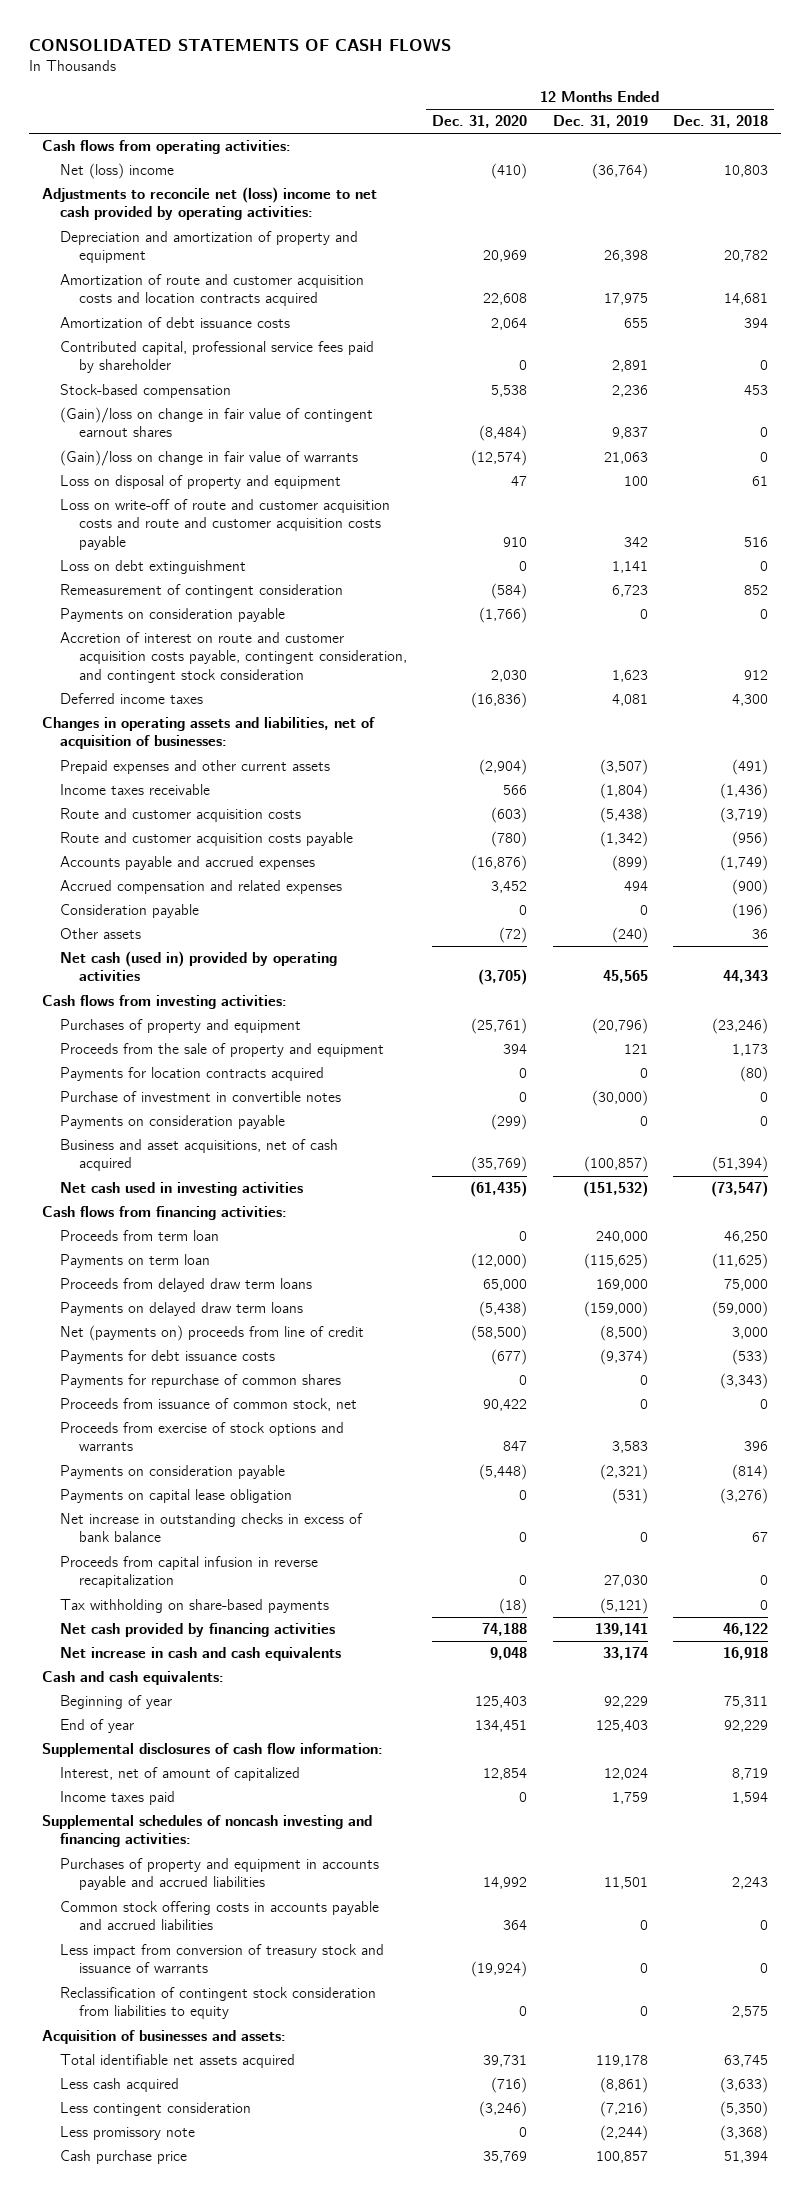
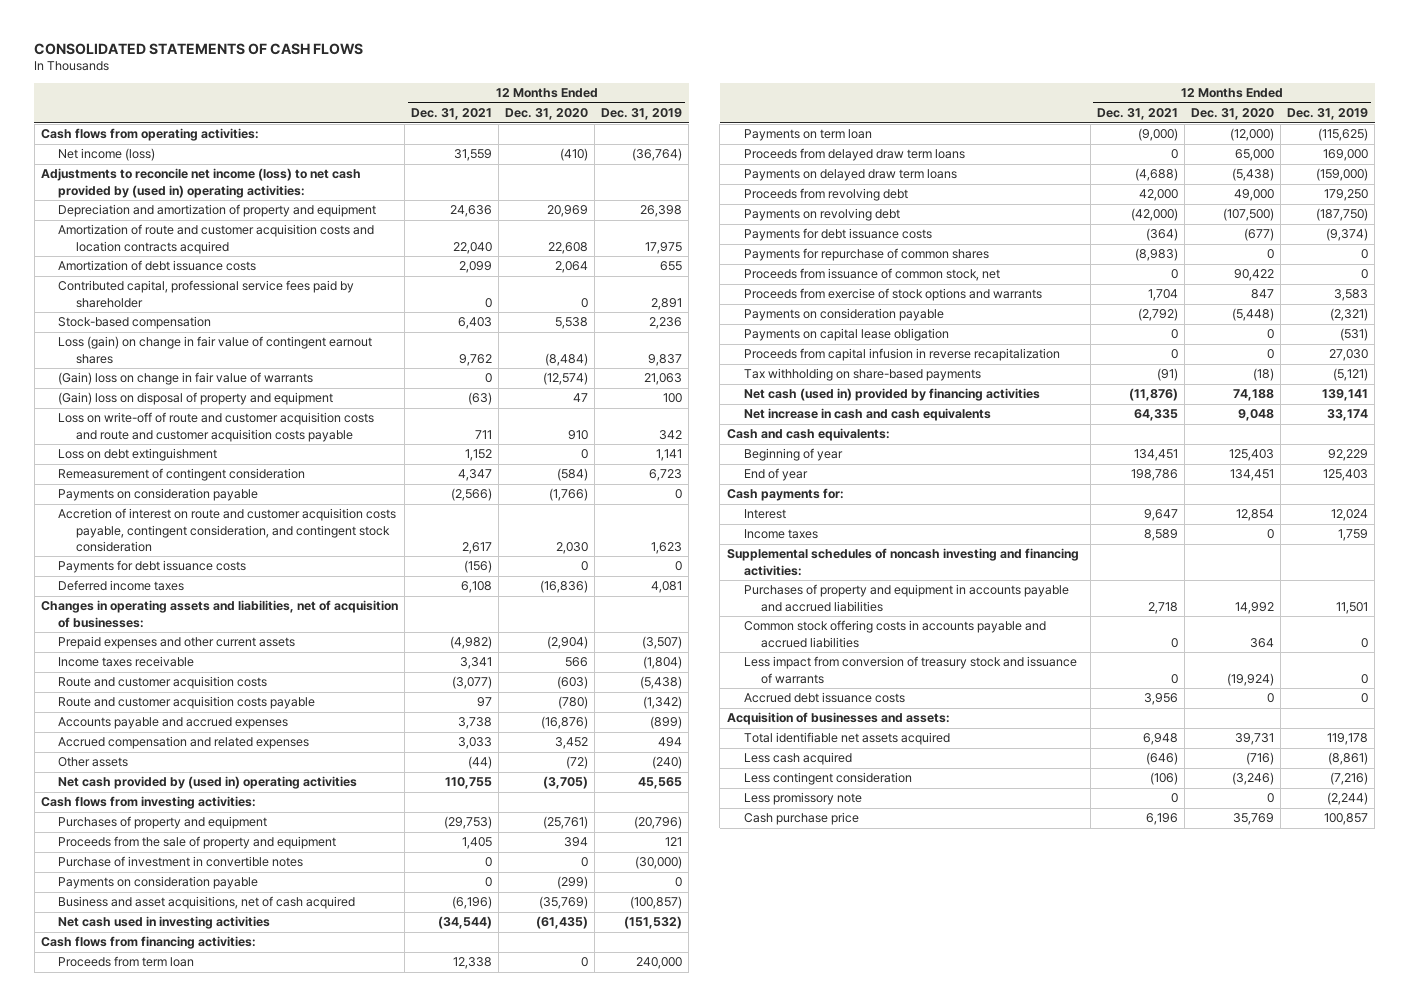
[672,115,768,129] Dec. 31, 2018 -> none
none -> [410,108,492,121] Dec. 31, 2021
[60,163,175,180] Net (loss) income -> [58,148,156,162] Net income (loss)
[41,187,377,221] Adjustments to reconcile net (loss) income to net cash provided by operating activities: -> [40,168,361,198] Adjustments to reconcile net income (loss) to net cash provided by (used in) operating activities:
[60,407,374,438] (Gain)/loss on change in fair value of contingent earnout shares -> [58,336,373,364] Loss (gain) on change in fair value of contingent earnout shares
[60,450,359,467] (Gain)/loss on change in fair value of warrants -> [58,372,314,386] (Gain) loss on change in fair value of warrants
[60,475,342,490] Loss on disposal of property and equipment -> [58,392,334,406] (Gain) loss on disposal of property and equipment
none -> [58,560,247,574] Payments for debt issuance costs
[60,904,200,919] Consideration payable -> none
[60,951,338,982] Net cash (used in) provided by operating activities -> [58,776,358,790] Net cash provided by (used in) operating activities
[60,1067,325,1082] Payments for location contracts acquired -> none
[60,1325,365,1342] Net (payments on) proceeds from line of credit -> none
none -> [744,188,909,202] Proceeds from revolving debt
none -> [744,208,901,222] Payments on revolving debt
[60,1513,364,1543] Net increase in outstanding checks in excess of bank balance -> none
[60,1623,336,1638] Net cash provided by financing activities -> [744,388,1041,402] Net cash (used in) provided by financing activities
[41,1743,383,1758] Supplemental disclosures of cash flow information: -> none
none -> [726,488,844,502] Cash payments for:
[60,1767,301,1782] Interest, net of amount of capitalized -> [744,509,787,520] Interest
[60,1791,176,1806] Income taxes paid -> [744,529,819,540] Income taxes
[60,1987,377,2020] Reclassification of contingent stock consideration from liabilities to equity -> none
none -> [744,692,906,704] Accrued debt issuance costs

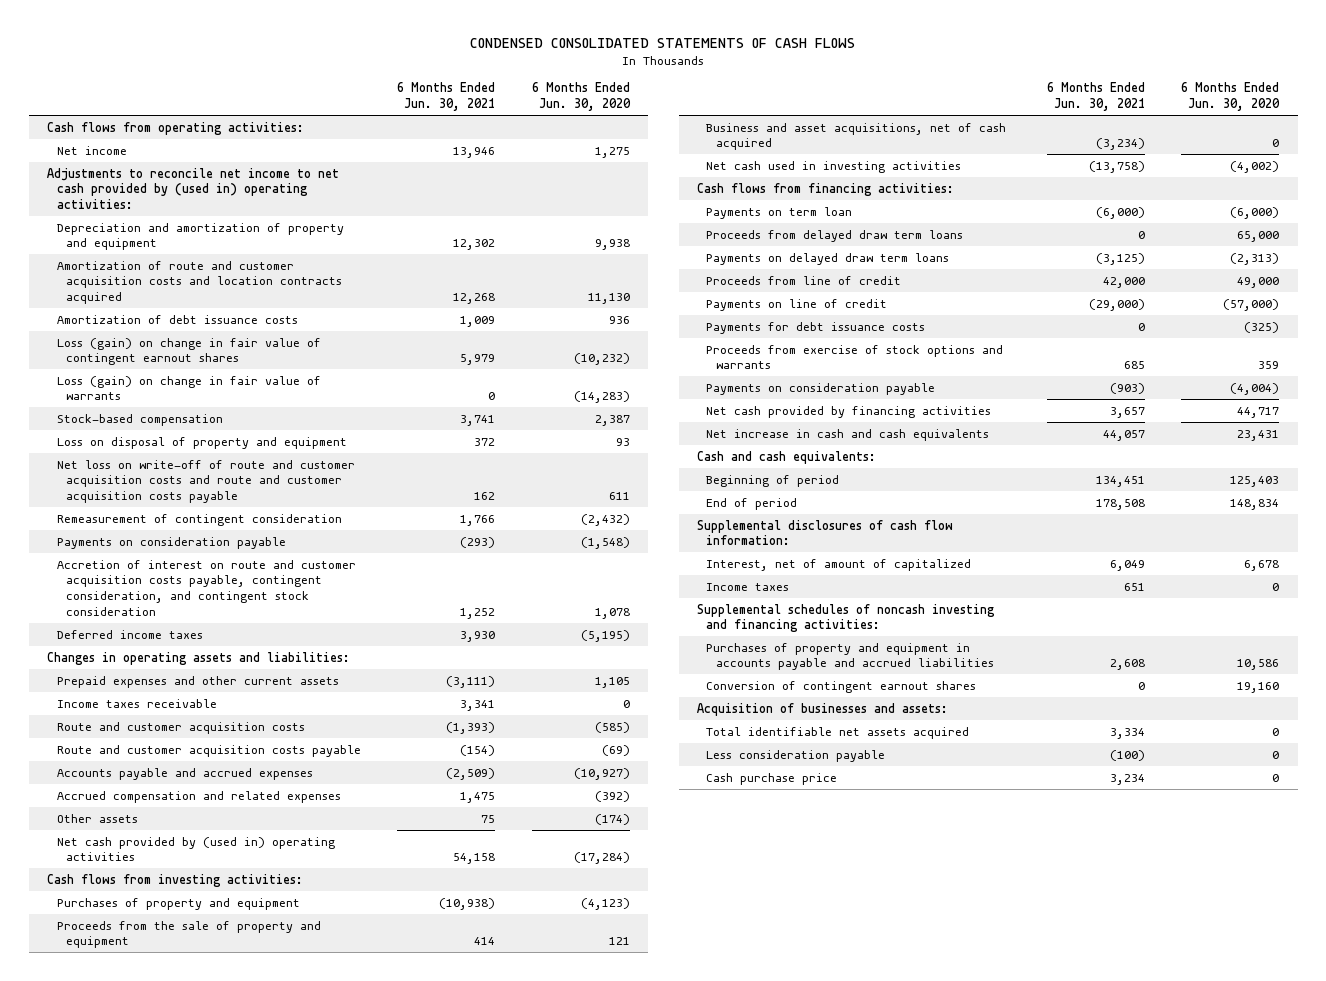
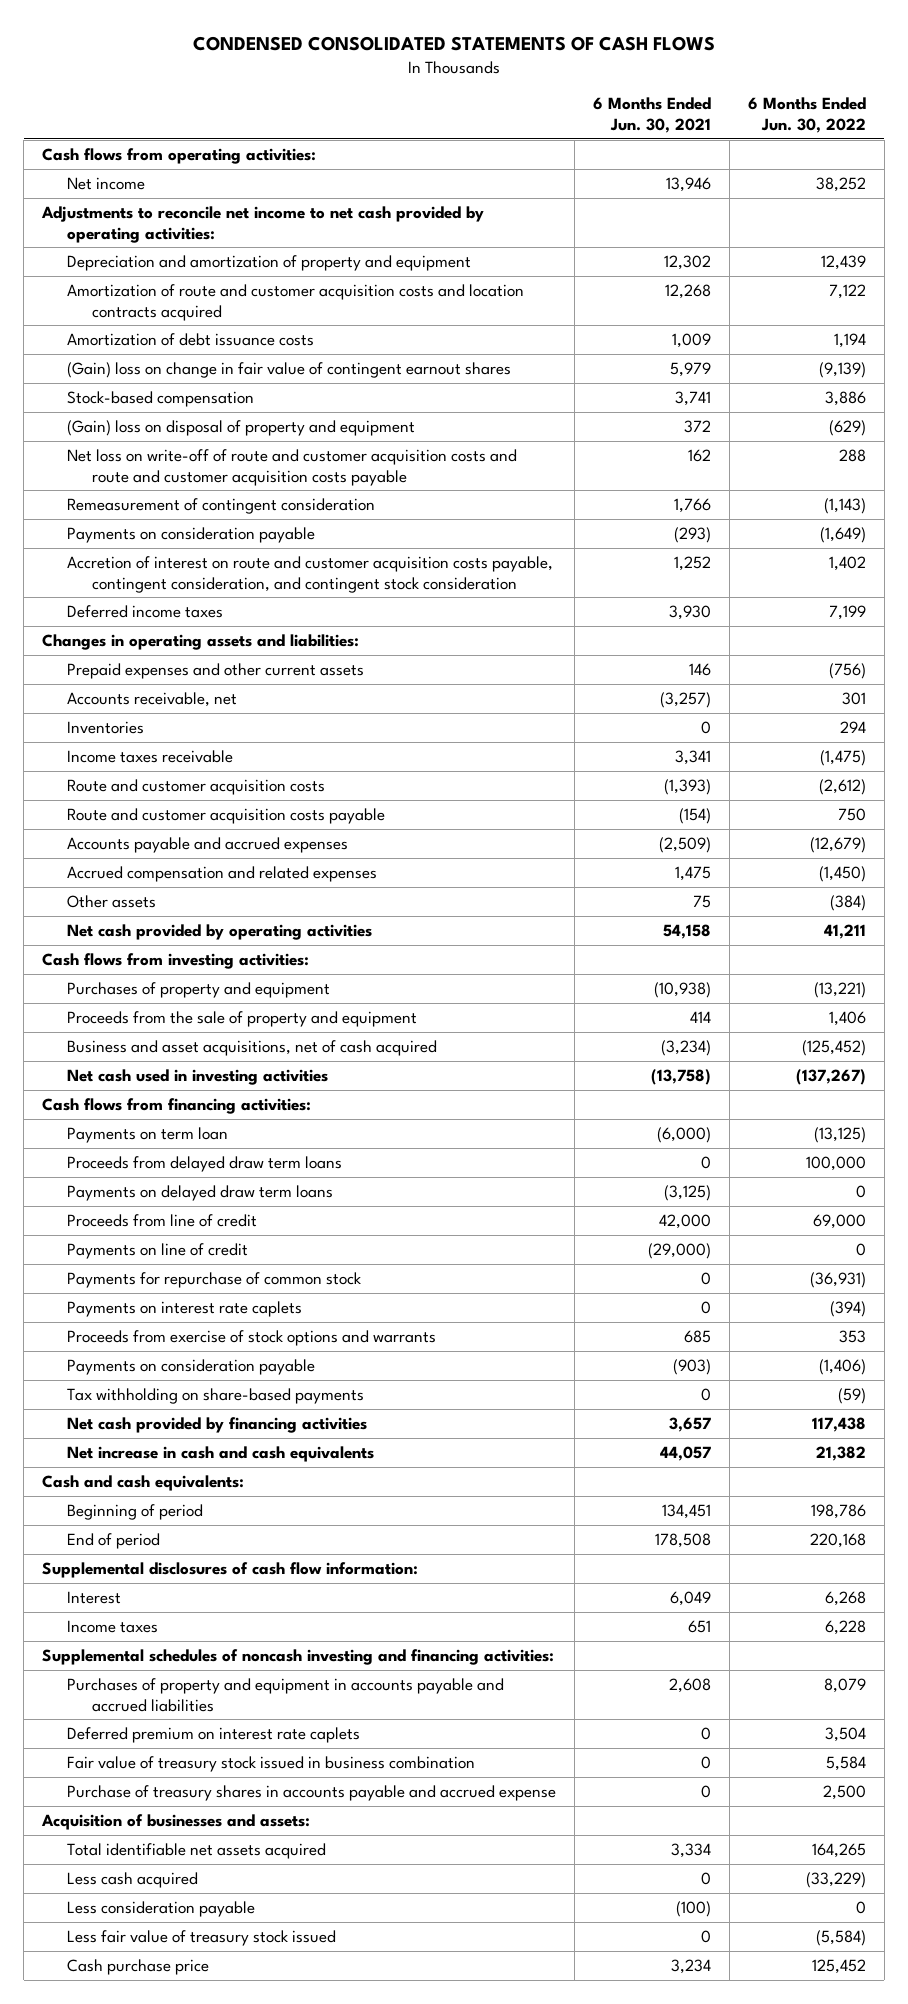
[531,82,631,112] 6 Months Ended Jun. 30, 2020 -> none
none -> [747,97,866,134] 6 Months Ended Jun. 30, 2022
[47,167,340,209] Adjustments to reconcile net income to net cash provided by (used in) operating activities: -> [41,205,485,243] Adjustments to reconcile net income to net cash provided by operating activities:
[56,375,321,401] Loss (gain) on change in fair value of warrants -> none
[56,337,321,366] Loss (gain) on change in fair value of contingent earnout shares -> [67,361,512,378] (Gain) loss on change in fair value of contingent earnout shares
[56,436,347,449] Loss on disposal of property and equipment -> [67,419,416,436] (Gain) loss on disposal of property and equipment
[446,675,496,688] (3,111) -> [688,662,711,676] 146
none -> [67,691,238,707] Accounts receivable, net
none -> [67,720,145,734] Inventories
[56,836,335,862] Net cash provided by (used in) operating activities -> [67,923,373,940] Net cash provided by operating activities
[706,321,926,334] Payments for debt issuance costs -> none
none -> [67,1271,362,1288] Payments for repurchase of common stock
none -> [67,1300,303,1317] Payments on interest rate caplets
none -> [67,1387,365,1404] Tax withholding on share-based payments
[706,558,972,571] Interest, net of amount of capitalized -> [67,1590,122,1604] Interest
[706,680,977,693] Conversion of contingent earnout shares -> none
none -> [67,1726,361,1743] Deferred premium on interest rate caplets
none -> [67,1755,476,1772] Fair value of treasury stock issued in business combination
none -> [67,1784,557,1801] Purchase of treasury shares in accounts payable and accrued expense
none -> [67,1871,199,1888] Less cash acquired
none -> [67,1929,337,1946] Less fair value of treasury stock issued

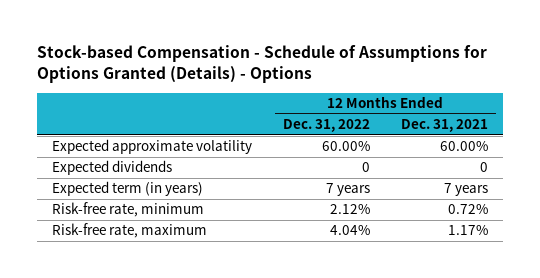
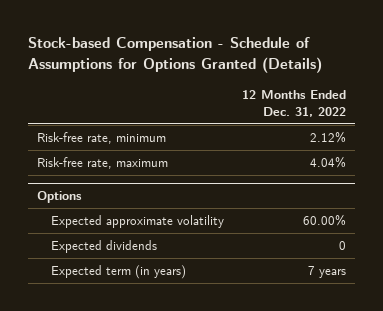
[36,44,487,83] Stock-based Compensation - Schedule of Assumptions for Options Granted (Details) - Options -> [28,37,323,73] Stock-based Compensation - Schedule of Assumptions for Options Granted (Details)
[400,119,488,133] Dec. 31, 2021 -> none
[52,202,205,218] Risk-free rate, minimum -> [37,132,167,145] Risk-free rate, minimum
[52,223,208,239] Risk-free rate, maximum -> [37,157,169,170] Risk-free rate, maximum
none -> [37,191,83,204] Options

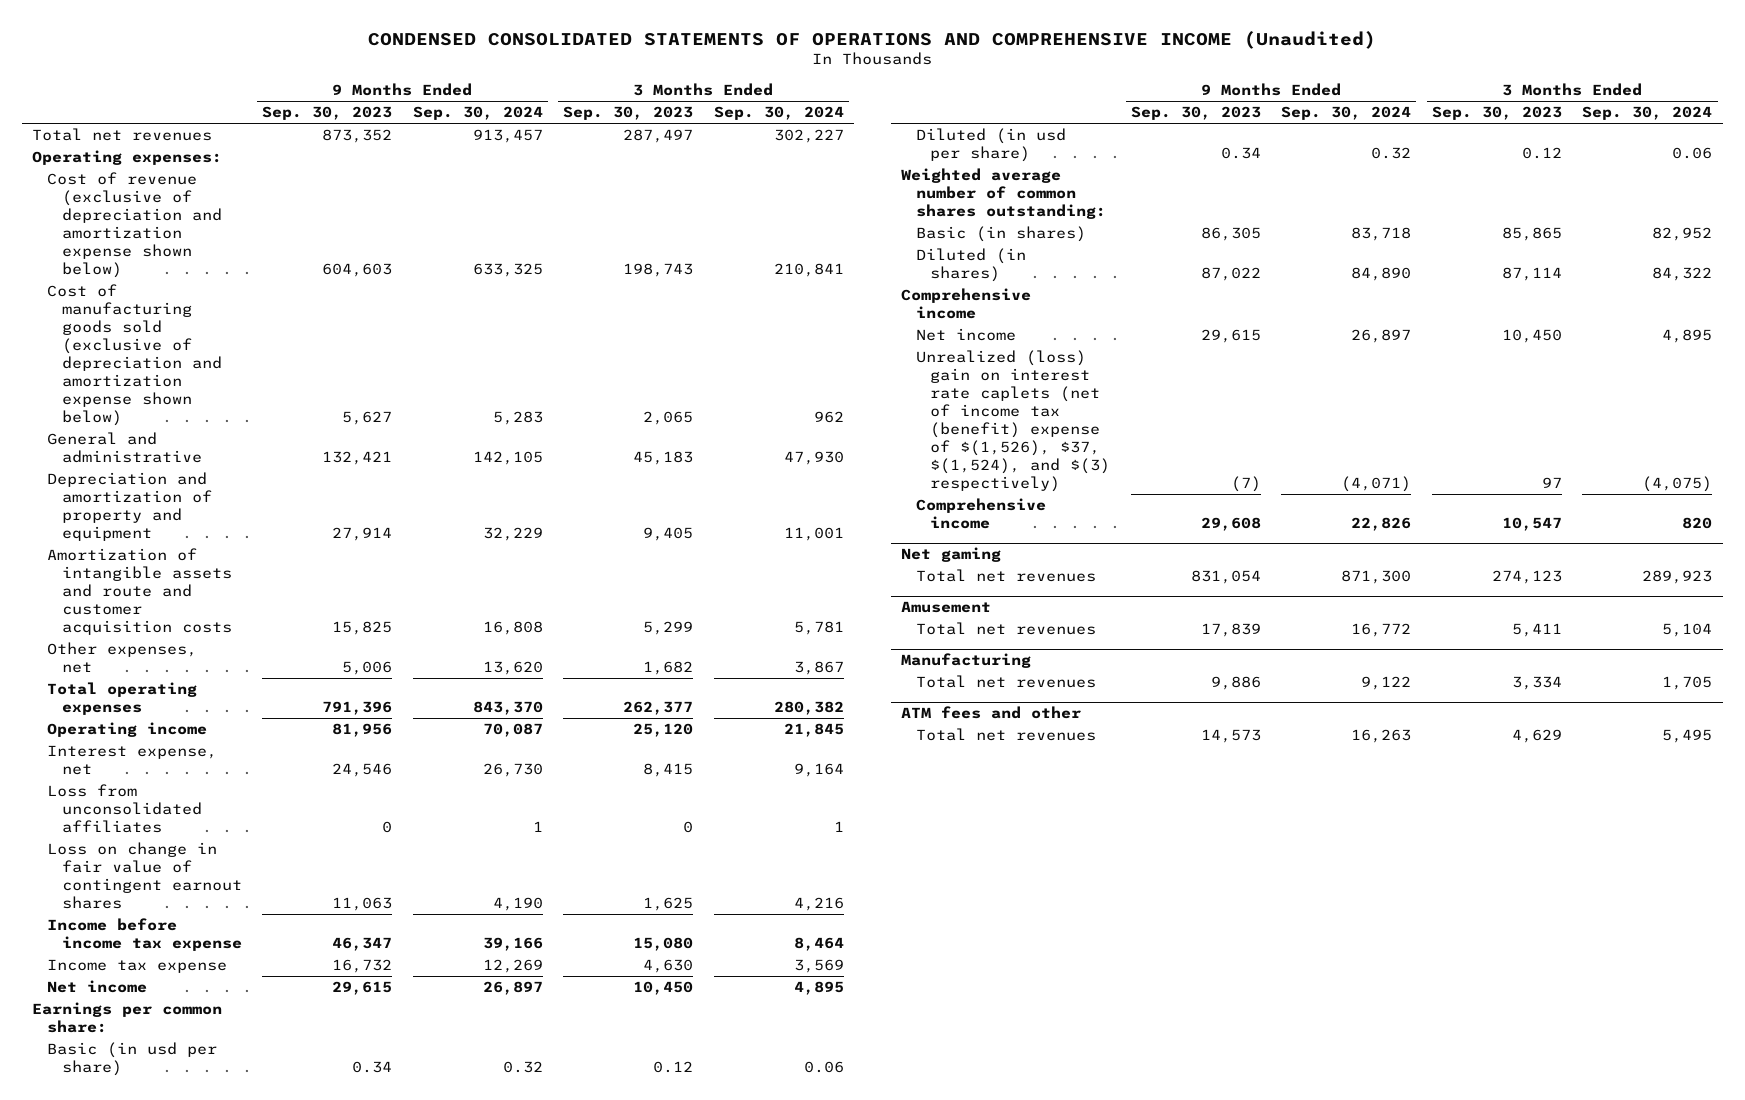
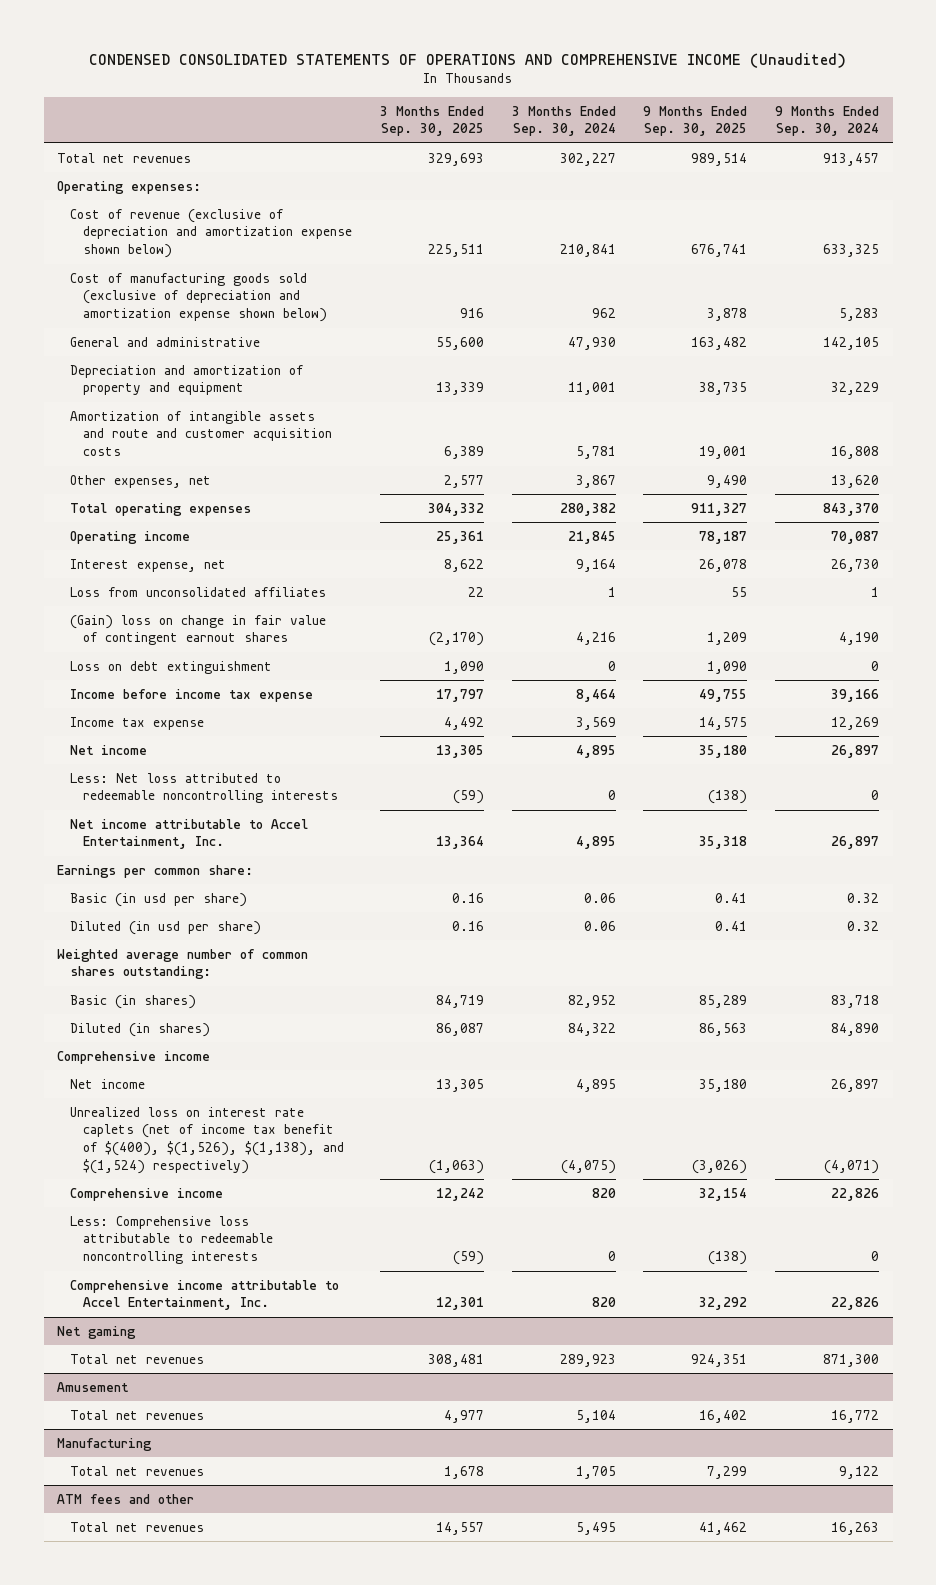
[262,106,393,121] Sep. 30, 2023 -> none
[563,106,694,121] Sep. 30, 2023 -> none
none -> [380,105,485,137] 3 Months Ended Sep. 30, 2025
none -> [643,105,748,137] 9 Months Ended Sep. 30, 2025
[46,842,242,910] Loss on change in fair value of contingent earnout shares -> [70,614,327,646] (Gain) loss on change in fair value of contingent earnout shares
none -> [70,660,273,674] Loss on debt extinguishment
none -> [70,772,339,804] Less: Net loss attributed to redeemable noncontrolling interests
none -> [70,818,309,850] Net income attributable to Accel Entertainment, Inc.
[915,350,1111,493] Unrealized (loss) gain on interest rate caplets (net of income tax (benefit) expense of $(1,526), $37, $(1,524), and $(3) respectively) -> [70,1106,345,1174] Unrealized loss on interest rate caplets (net of income tax benefit of $(400), $(1,526), $(1,138), and $(1,524) respectively)
none -> [70,1215,274,1265] Less: Comprehensive loss attributable to redeemable noncontrolling interests
none -> [70,1279,340,1311] Comprehensive income attributable to Accel Entertainment, Inc.

